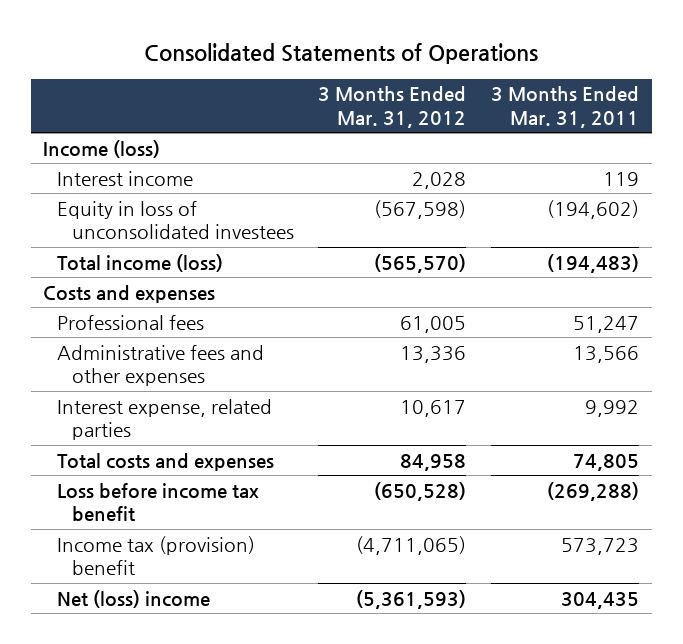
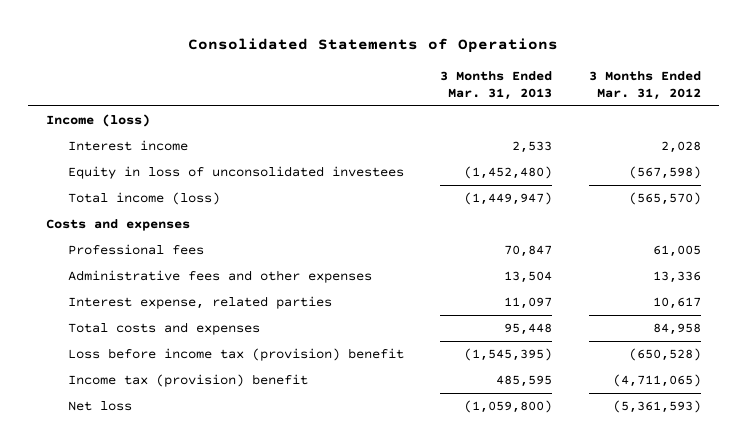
[491,86,640,128] 3 Months Ended Mar. 31, 2011 -> none
none -> [440,71,553,101] 3 Months Ended Mar. 31, 2013
[57,482,260,522] Loss before income tax benefit -> [67,347,404,361] Loss before income tax (provision) benefit
[57,589,211,608] Net (loss) income -> [67,400,132,411] Net loss

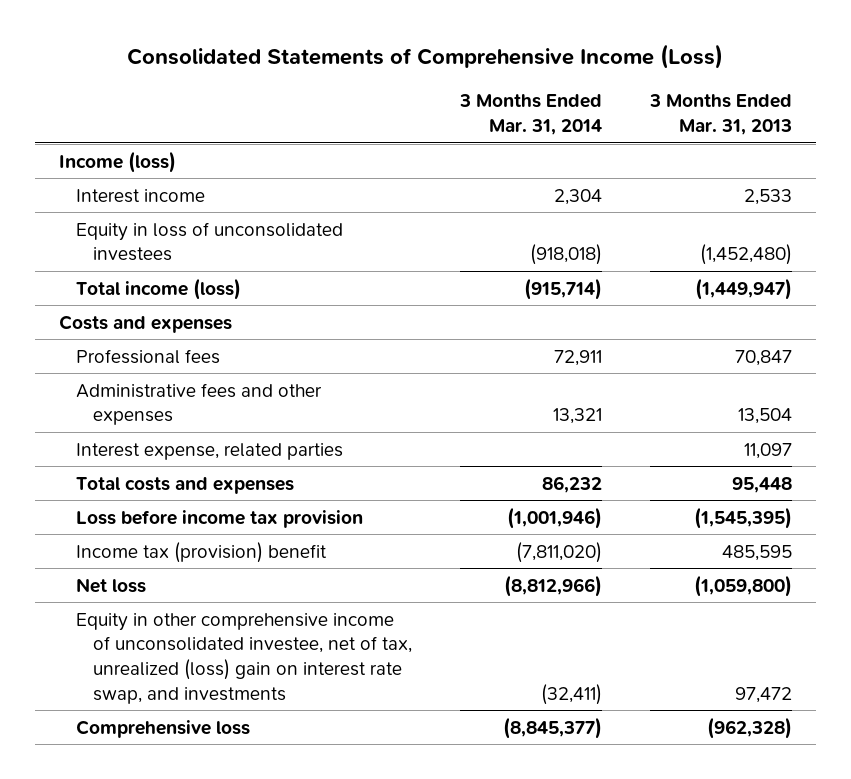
[188,38,559,54] Consolidated Statements of Operations -> [127,44,724,70] Consolidated Statements of Comprehensive Income (Loss)
[588,71,701,101] 3 Months Ended Mar. 31, 2012 -> none
none -> [458,94,602,136] 3 Months Ended Mar. 31, 2014
[67,347,404,361] Loss before income tax (provision) benefit -> [75,509,363,528] Loss before income tax provision
none -> [75,612,412,704] Equity in other comprehensive income of unconsolidated investee, net of tax, unrealized (loss) gain on interest rate swap, and investments
none -> [75,719,250,738] Comprehensive loss

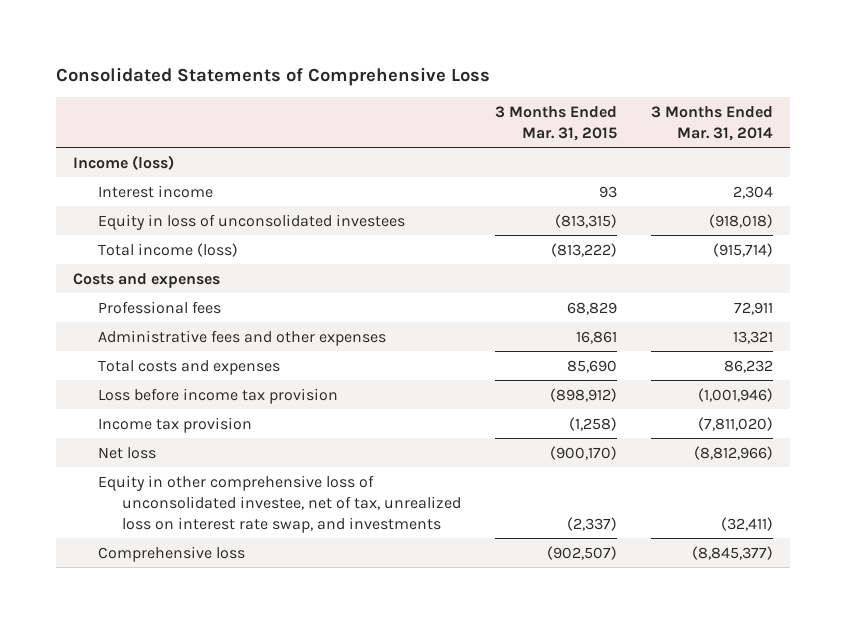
[127,44,724,70] Consolidated Statements of Comprehensive Income (Loss) -> [56,67,491,87] Consolidated Statements of Comprehensive Loss
[649,94,793,136] 3 Months Ended Mar. 31, 2013 -> none
none -> [495,106,618,142] 3 Months Ended Mar. 31, 2015
[75,442,343,460] Interest expense, related parties -> none
[75,541,327,563] Income tax (provision) benefit -> [97,416,252,433] Income tax provision
[75,612,412,704] Equity in other comprehensive income of unconsolidated investee, net of tax, unrealized (loss) gain on interest rate swap, and investments -> [97,474,462,533] Equity in other comprehensive loss of unconsolidated investee, net of tax, unrealized loss on interest rate swap, and investments

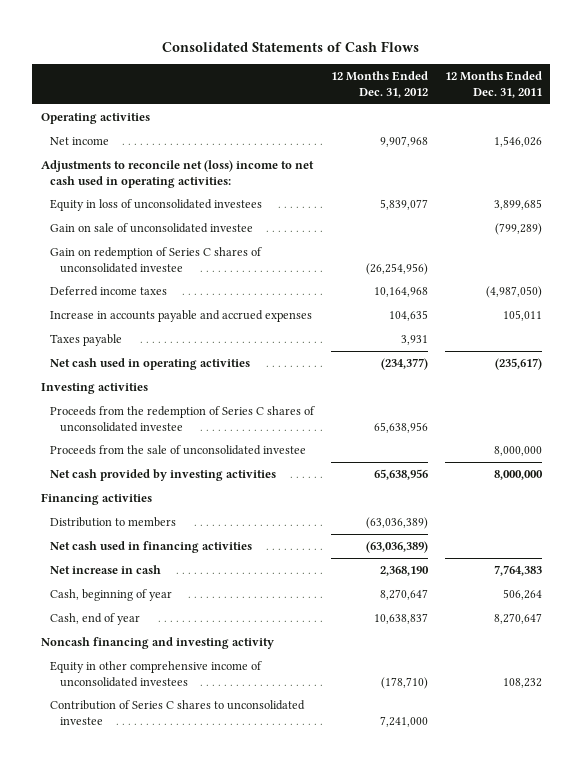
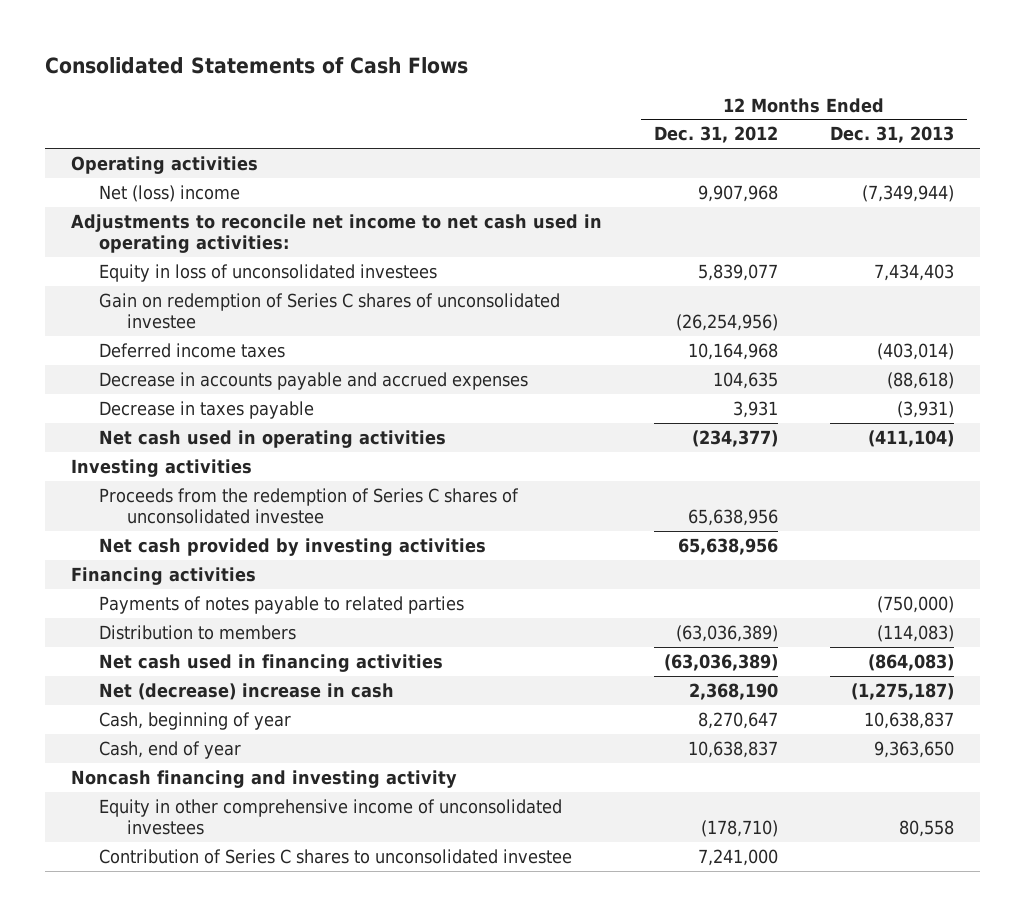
[444,71,542,99] 12 Months Ended Dec. 31, 2011 -> none
none -> [830,126,955,144] Dec. 31, 2013
[50,136,110,145] Net income -> [98,184,240,202] Net (loss) income
[40,159,314,188] Adjustments to reconcile net (loss) income to net cash used in operating activities: -> [70,213,602,253] Adjustments to reconcile net income to net cash used in operating activities:
[50,222,254,233] Gain on sale of unconsolidated investee -> none
[50,309,313,322] Increase in accounts payable and accrued expenses -> [98,371,528,390] Decrease in accounts payable and accrued expenses
[50,333,123,346] Taxes payable -> [98,400,314,419] Decrease in taxes payable
[50,444,307,455] Proceeds from the sale of unconsolidated investee -> none
none -> [98,595,464,614] Payments of notes payable to related parties
[50,564,162,574] Net increase in cash -> [98,682,394,700] Net (decrease) increase in cash

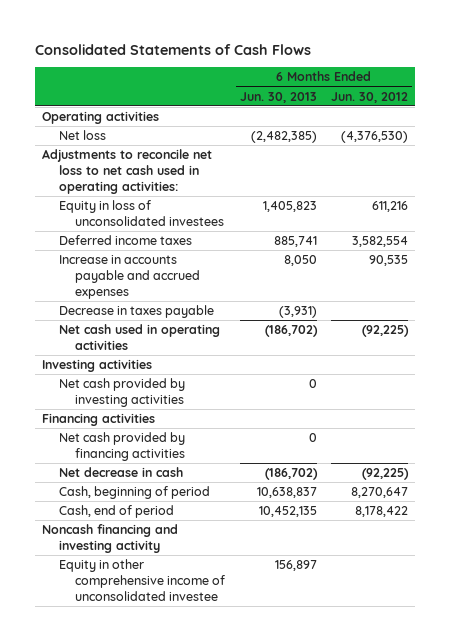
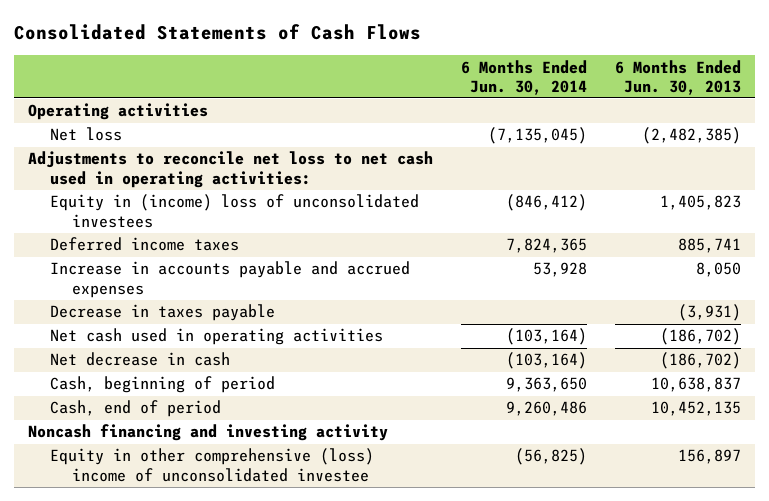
[331,91,409,103] Jun. 30, 2012 -> none
none -> [461,59,588,95] 6 Months Ended Jun. 30, 2014
[58,200,225,227] Equity in loss of unconsolidated investees -> [49,194,419,228] Equity in (income) loss of unconsolidated investees
[42,359,153,373] Investing activities -> none
[58,378,185,408] Net cash provided by investing activities -> none
[42,413,156,427] Financing activities -> none
[58,432,186,462] Net cash provided by financing activities -> none
[58,559,226,602] Equity in other comprehensive income of unconsolidated investee -> [49,448,374,482] Equity in other comprehensive (loss) income of unconsolidated investee

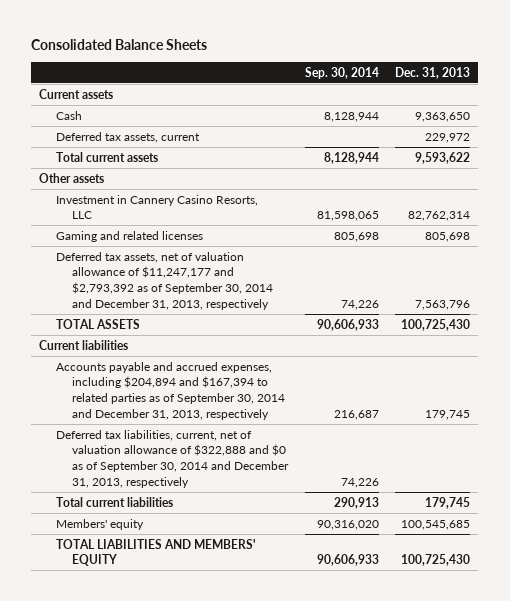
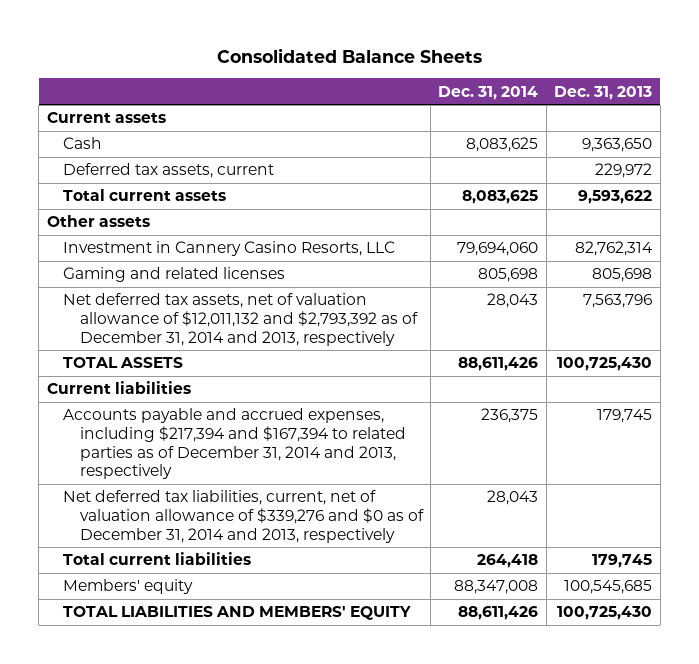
[304,66,379,79] Sep. 30, 2014 -> none
none -> [438,85,539,100] Dec. 31, 2014
[55,251,273,310] Deferred tax assets, net of valuation allowance of $11,247,177 and $2,793,392 as of September 30, 2014 and December 31, 2013, respectively -> [63,293,418,346] Net deferred tax assets, net of valuation allowance of $12,011,132 and $2,793,392 as of December 31, 2014 and 2013, respectively
[55,361,285,420] Accounts payable and accrued expenses, including $204,894 and $167,394 to related parties as of September 30, 2014 and December 31, 2013, respectively -> [63,408,406,480] Accounts payable and accrued expenses, including $217,394 and $167,394 to related parties as of December 31, 2014 and 2013, respectively
[55,429,289,488] Deferred tax liabilities, current, net of valuation allowance of $322,888 and $0 as of September 30, 2014 and December 31, 2013, respectively -> [63,490,424,543] Net deferred tax liabilities, current, net of valuation allowance of $339,276 and $0 as of December 31, 2014 and 2013, respectively

